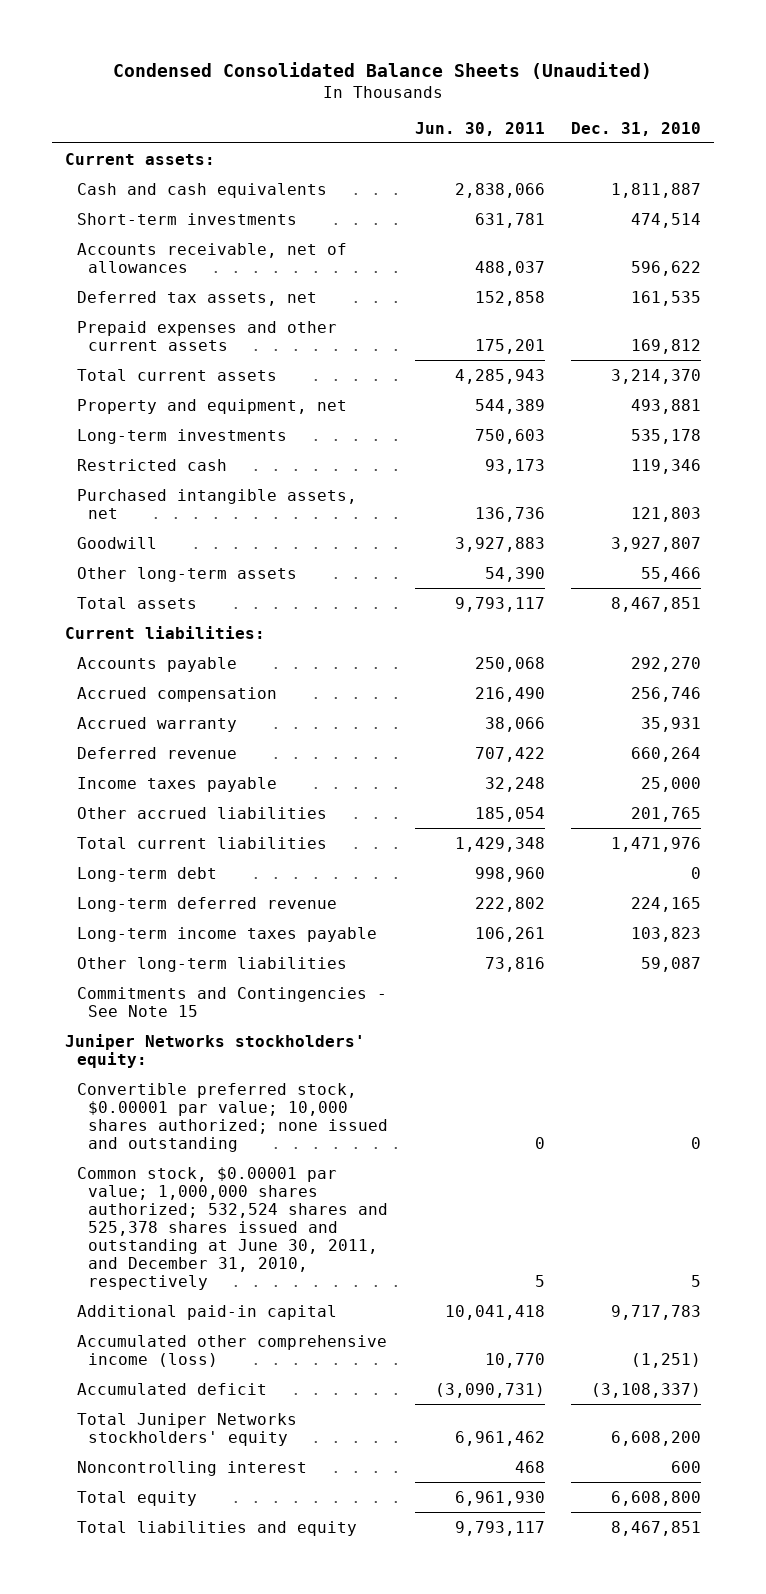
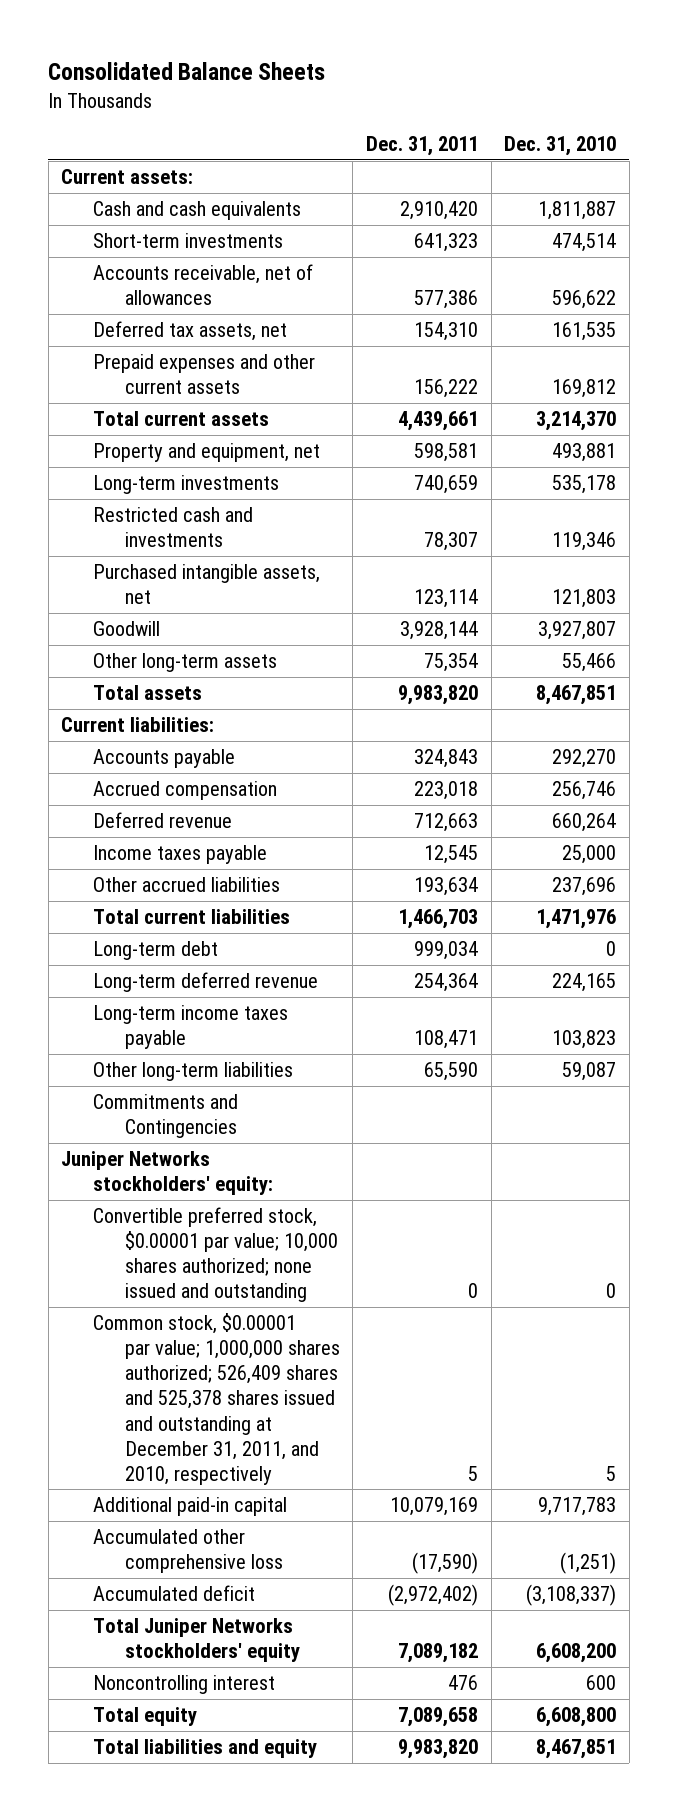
[112,61,652,79] Condensed Consolidated Balance Sheets (Unaudited) -> [48,62,326,81] Consolidated Balance Sheets
[414,121,545,136] Jun. 30, 2011 -> none
none -> [366,136,479,157] Dec. 31, 2011
[76,458,227,471] Restricted cash -> [93,507,254,548] Restricted cash and investments
[76,716,237,732] Accrued warranty -> none
[630,806,701,822] 201,765 -> [552,877,617,897] 237,696
[76,986,387,1017] Commitments and Contingencies - See Note 15 -> [93,1094,239,1139] Commitments and Contingencies
[76,1166,389,1291] Common stock, $0.00001 par value; 1,000,000 shares authorized; 532,524 shares and 525,378 shares issued and outstanding at June 30, 2011, and December 31, 2010, respectively -> [93,1313,340,1485] Common stock, $0.00001 par value; 1,000,000 shares authorized; 526,409 shares and 525,378 shares issued and outstanding at December 31, 2011, and 2010, respectively
[76,1334,387,1367] Accumulated other comprehensive income (loss) -> [93,1529,283,1574] Accumulated other comprehensive loss

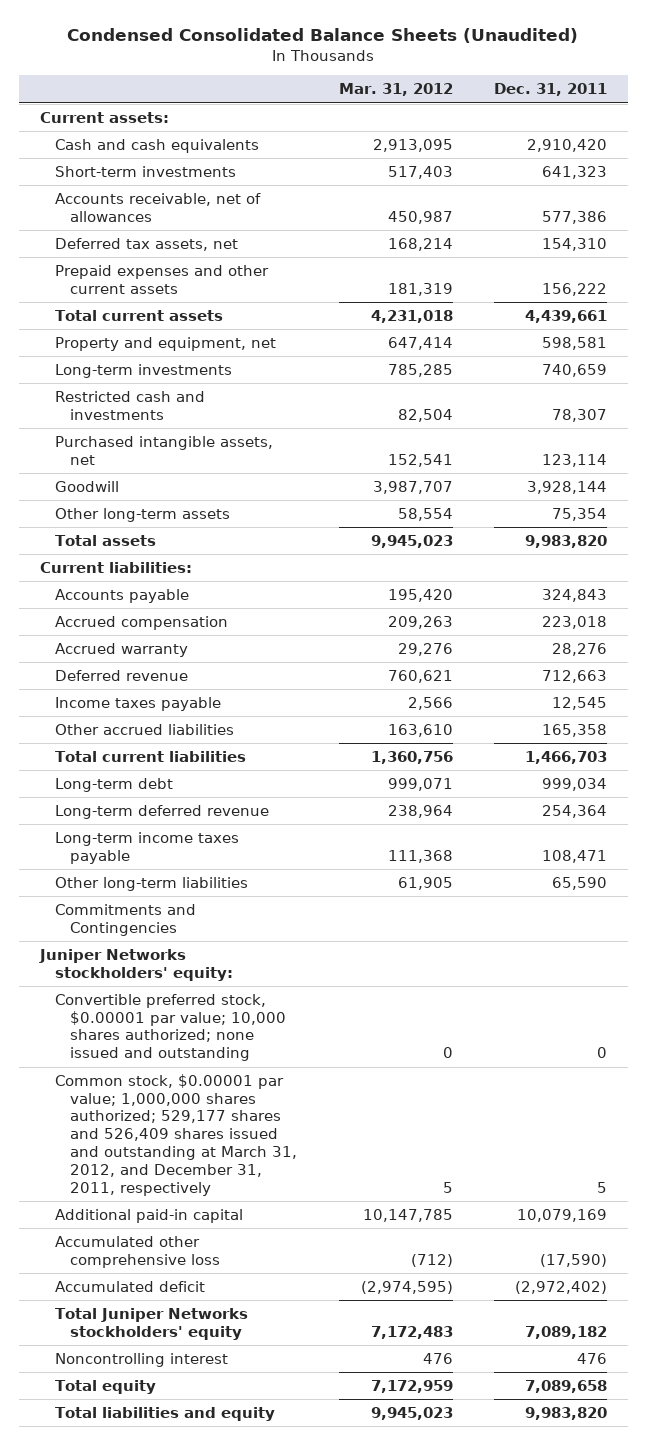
[48,62,326,81] Consolidated Balance Sheets -> [67,28,579,44] Condensed Consolidated Balance Sheets (Unaudited)
[504,136,617,157] Dec. 31, 2010 -> none
none -> [338,83,453,97] Mar. 31, 2012
none -> [54,642,188,657] Accrued warranty
[414,877,479,897] 193,634 -> [542,723,608,737] 165,358
[93,1313,340,1485] Common stock, $0.00001 par value; 1,000,000 shares authorized; 526,409 shares and 525,378 shares issued and outstanding at December 31, 2011, and 2010, respectively -> [54,1073,298,1196] Common stock, $0.00001 par value; 1,000,000 shares authorized; 529,177 shares and 526,409 shares issued and outstanding at March 31, 2012, and December 31, 2011, respectively

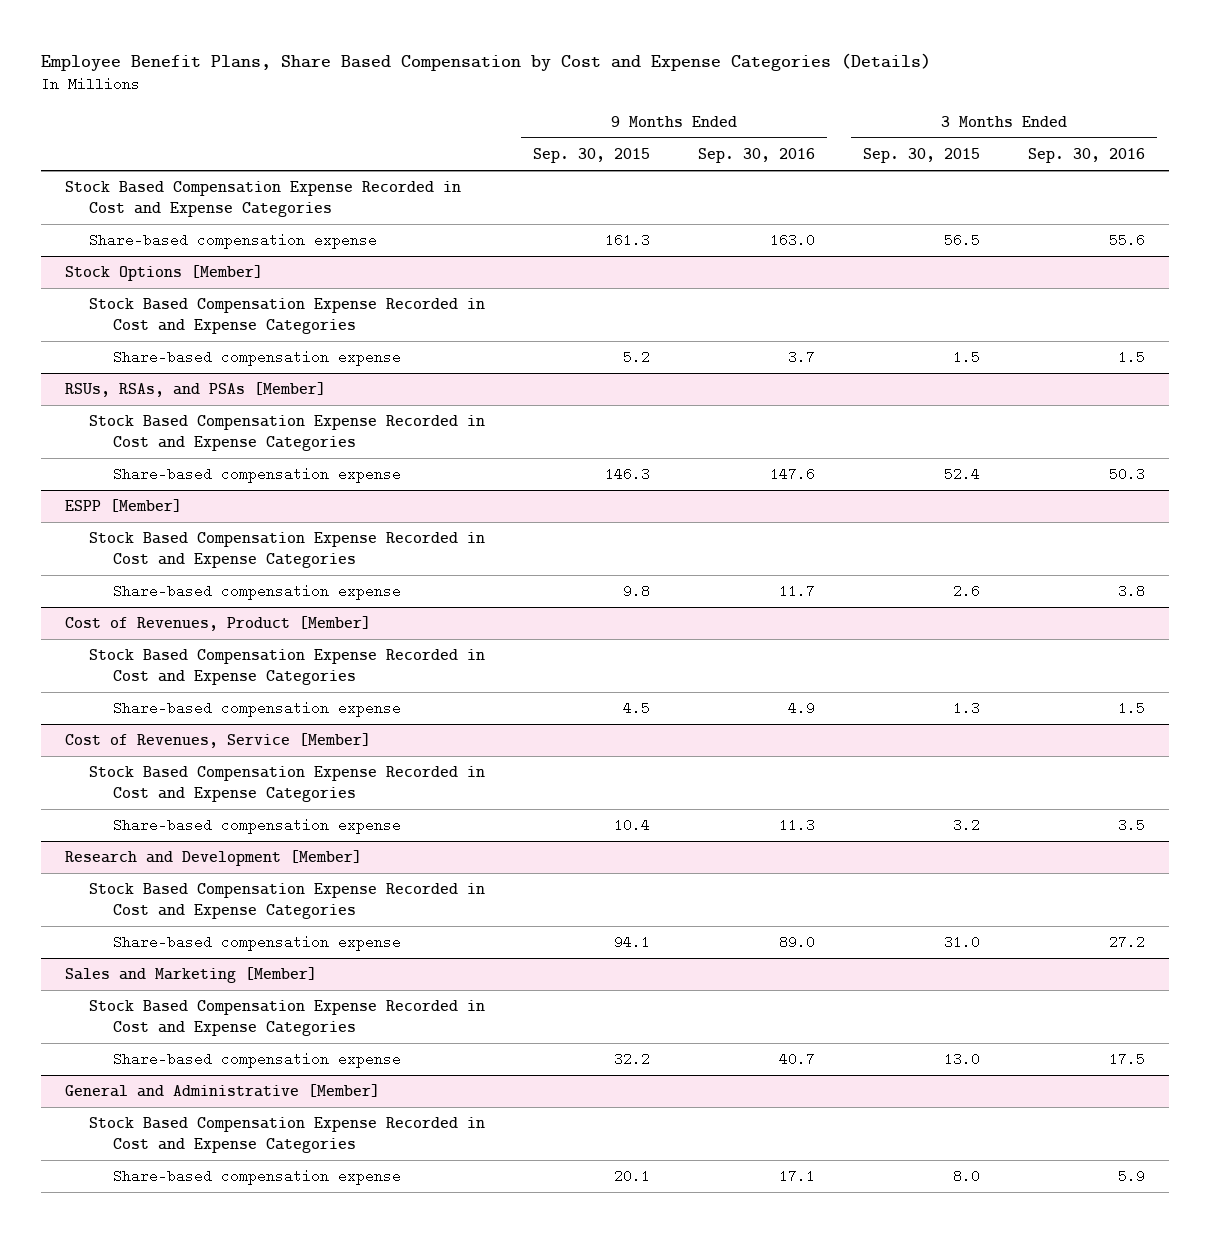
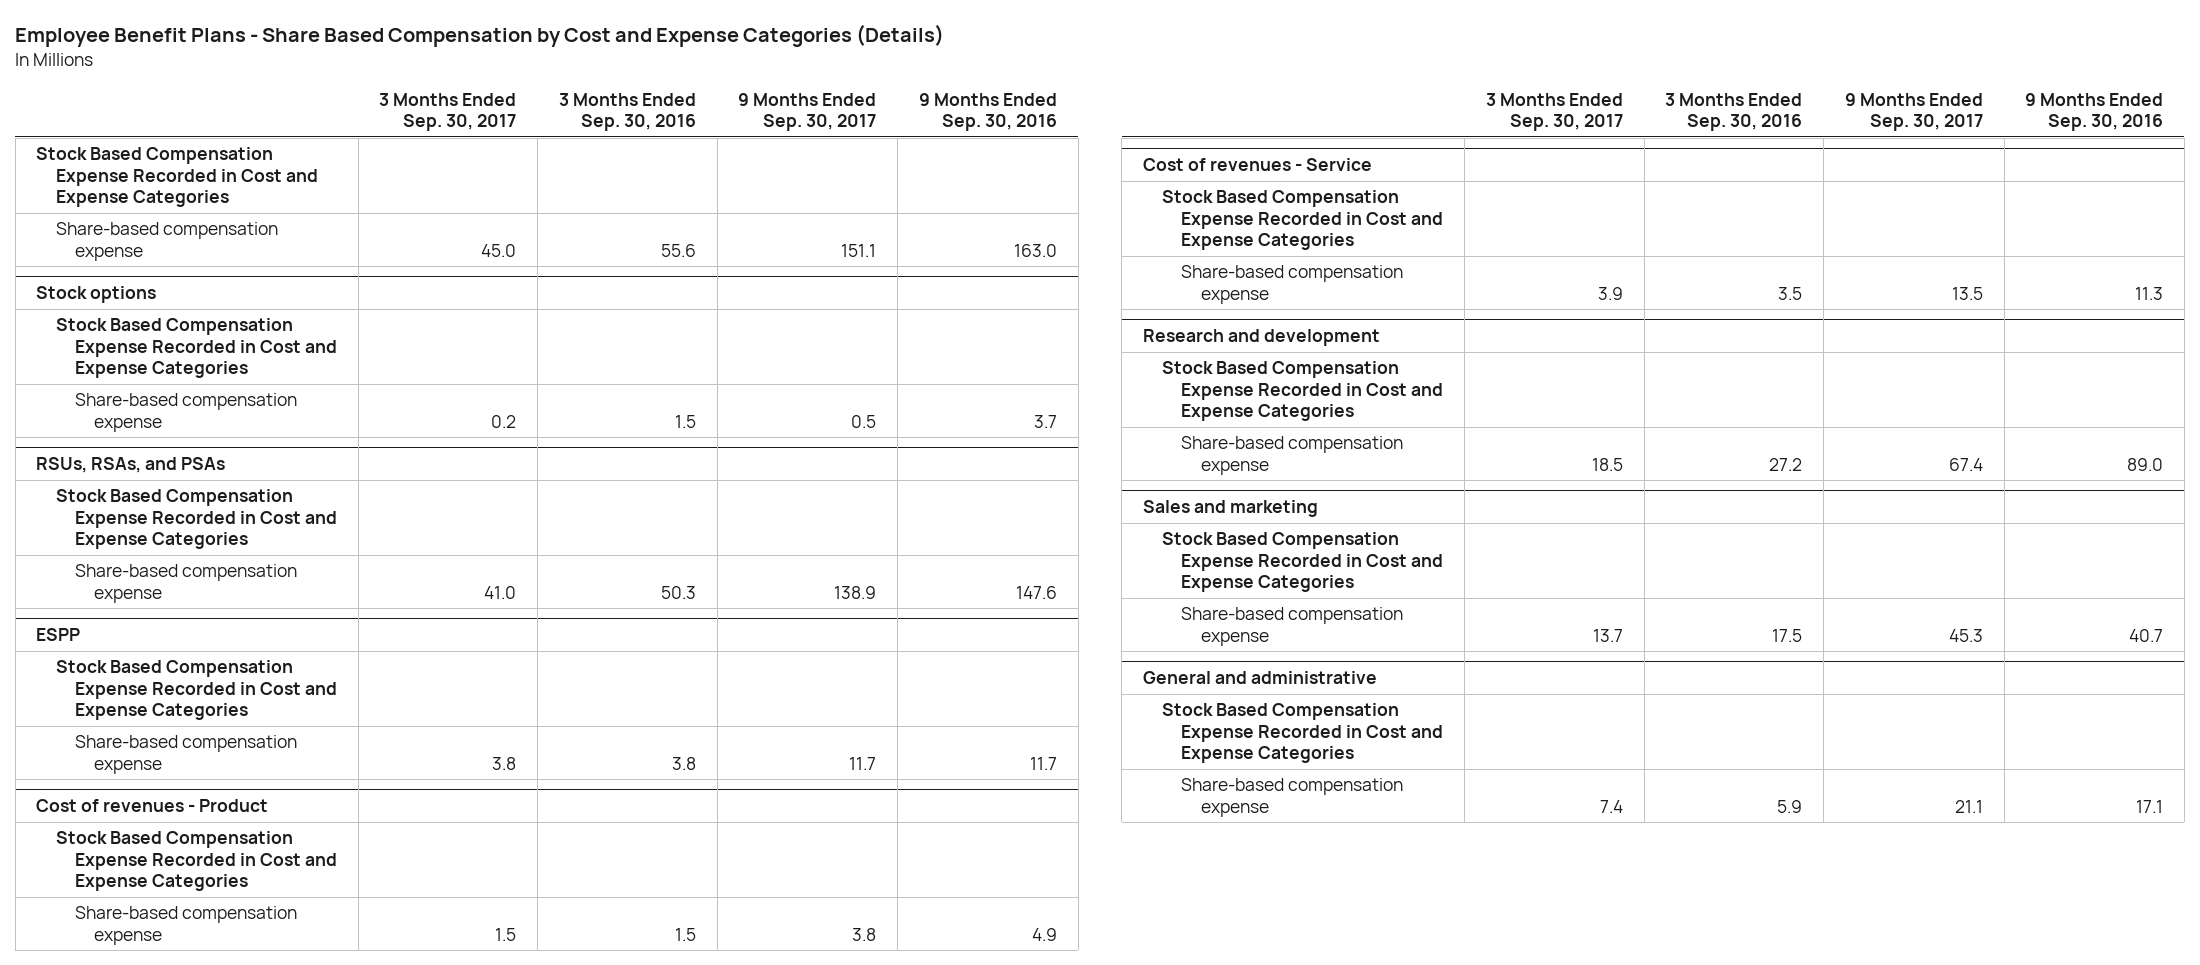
[40,52,931,71] Employee Benefit Plans, Share Based Compensation by Cost and Expense Categories (Details) -> [15,24,945,48] Employee Benefit Plans - Share Based Compensation by Cost and Expense Categories (Details)
[532,148,650,164] Sep. 30, 2015 -> none
[862,148,980,164] Sep. 30, 2015 -> none
none -> [379,92,517,132] 3 Months Ended Sep. 30, 2017
none -> [738,92,877,132] 9 Months Ended Sep. 30, 2017
[64,265,263,282] Stock Options [Member] -> [36,286,157,304] Stock options
[64,382,326,398] RSUs, RSAs, and PSAs [Member] -> [36,457,226,474] RSUs, RSAs, and PSAs
[64,499,182,513] ESPP [Member] -> [36,628,81,642] ESPP
[64,616,371,632] Cost of Revenues, Product [Member] -> [36,799,269,813] Cost of revenues - Product
[64,733,371,749] Cost of Revenues, Service [Member] -> [1142,158,1372,172] Cost of revenues - Service
[64,850,362,867] Research and Development [Member] -> [1142,329,1380,347] Research and development
[64,967,317,984] Sales and Marketing [Member] -> [1142,500,1318,518] Sales and marketing
[64,1084,380,1098] General and Administrative [Member] -> [1142,671,1377,685] General and administrative

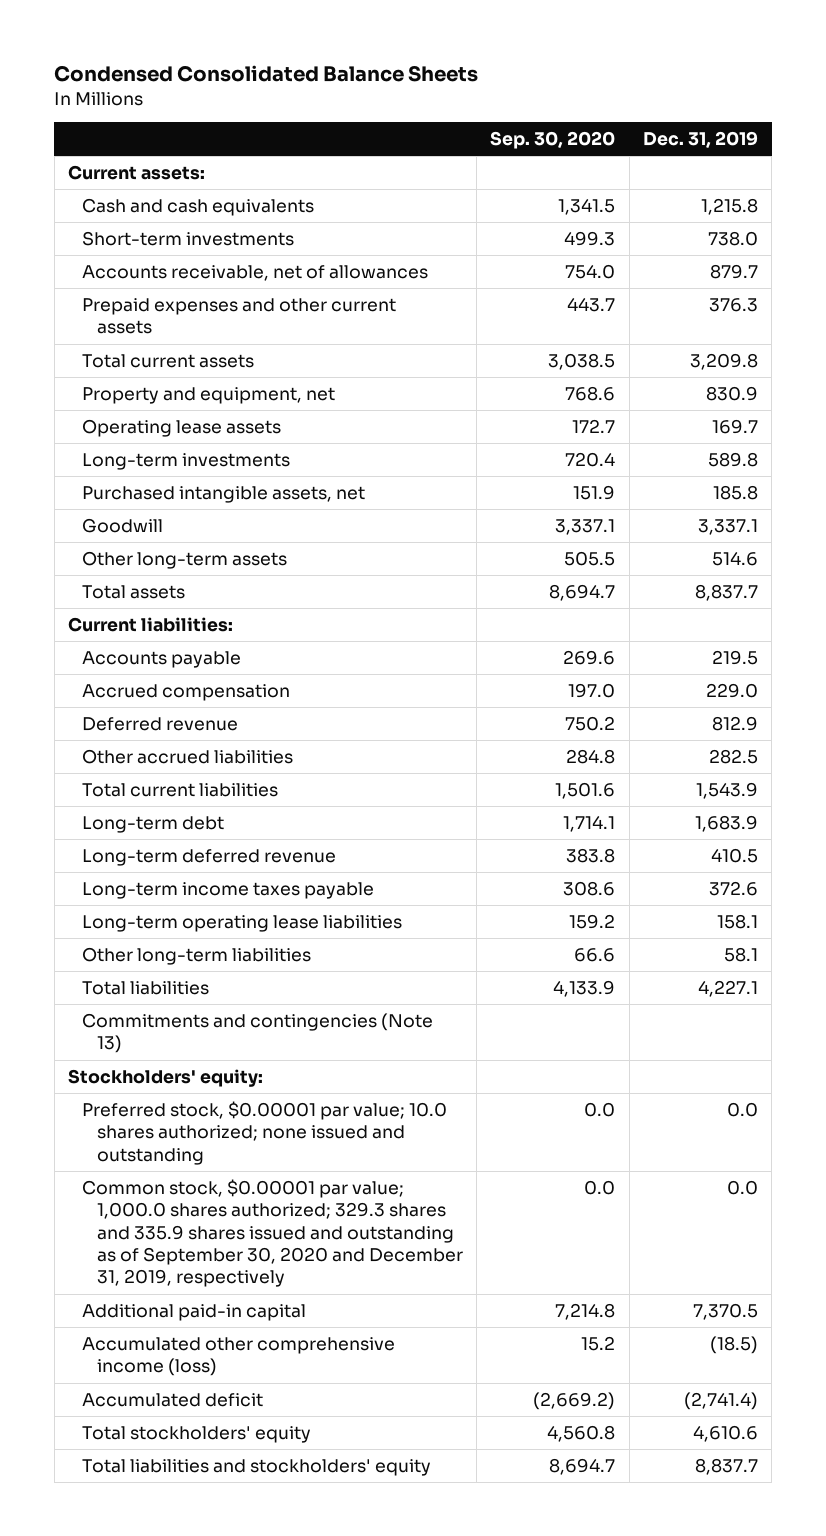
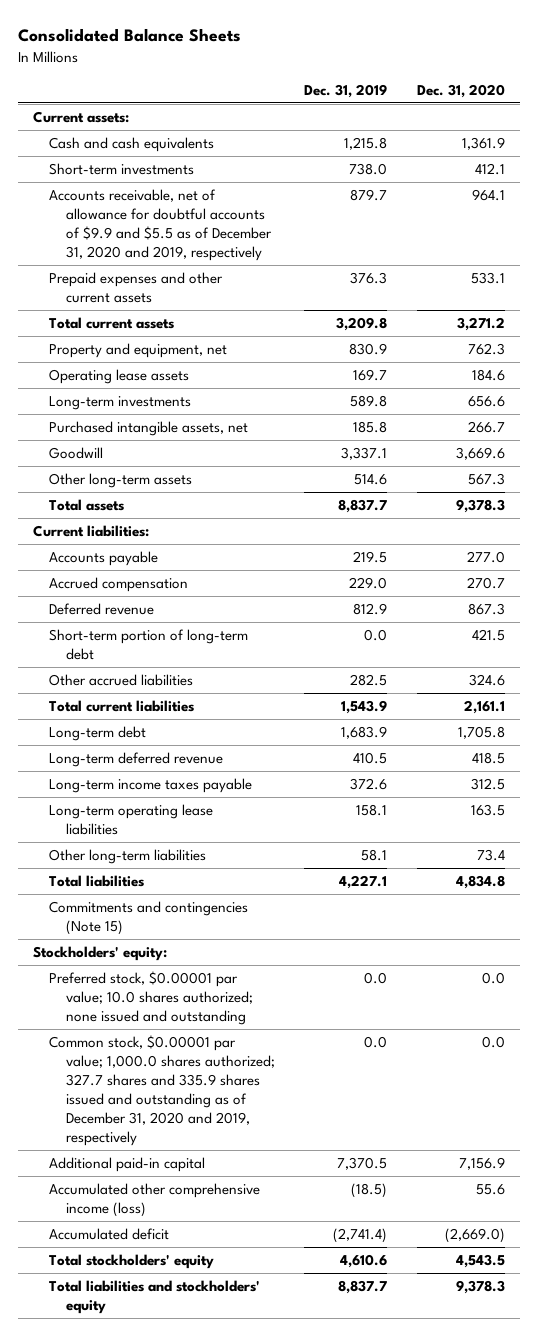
[54,65,479,83] Condensed Consolidated Balance Sheets -> [18,28,242,43] Consolidated Balance Sheets
[490,131,616,150] Sep. 30, 2020 -> none
none -> [416,83,505,98] Dec. 31, 2020
[82,264,429,281] Accounts receivable, net of allowances -> [49,188,272,261] Accounts receivable, net of allowance for doubtful accounts of $9.9 and $5.5 as of December 31, 2020 and 2019, respectively
none -> [49,628,249,660] Short-term portion of long-term debt
[82,1012,434,1054] Commitments and contingencies (Note 13) -> [49,900,249,935] Commitments and contingencies (Note 15)
[82,1178,463,1288] Common stock, $0.00001 par value; 1,000.0 shares authorized; 329.3 shares and 335.9 shares issued and outstanding as of September 30, 2020 and December 31, 2019, respectively -> [49,1034,275,1146] Common stock, $0.00001 par value; 1,000.0 shares authorized; 327.7 shares and 335.9 shares issued and outstanding as of December 31, 2020 and 2019, respectively

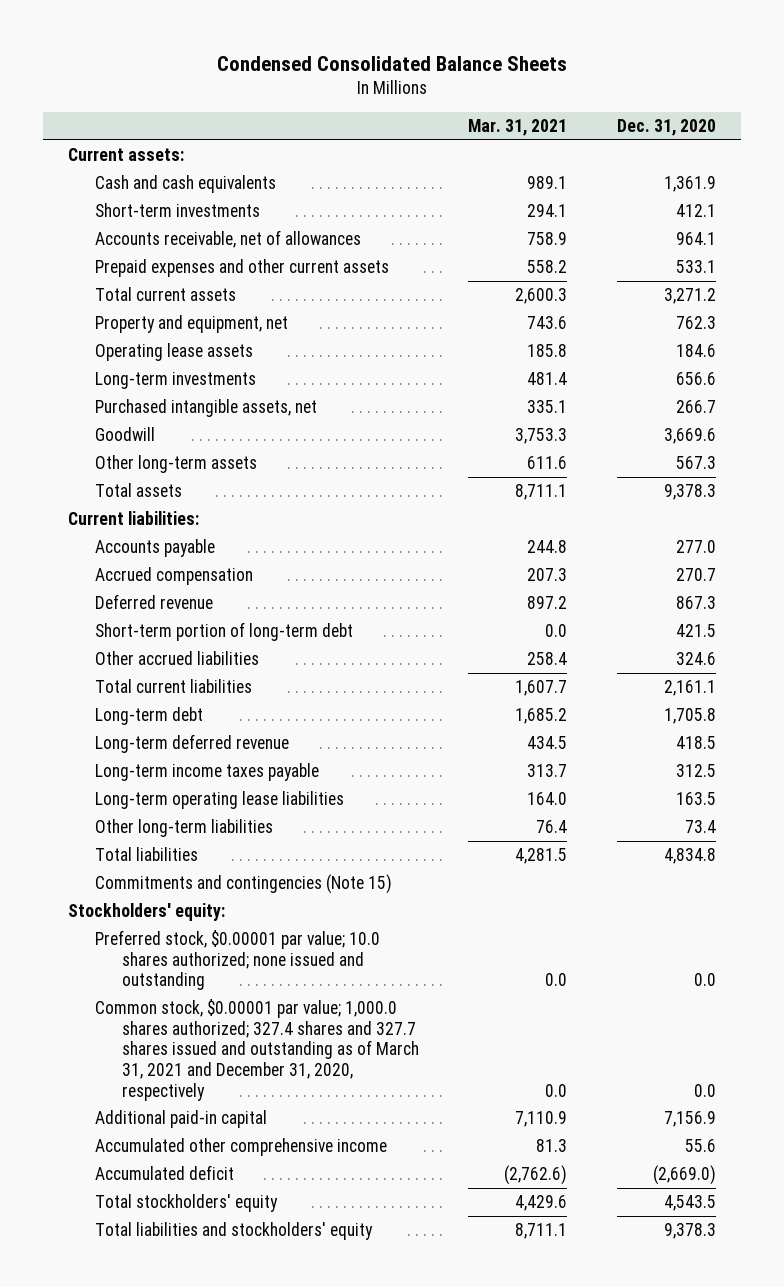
[18,28,242,43] Consolidated Balance Sheets -> [216,55,567,71] Condensed Consolidated Balance Sheets
[304,83,388,98] Dec. 31, 2019 -> none
none -> [468,119,568,137] Mar. 31, 2021
[49,188,272,261] Accounts receivable, net of allowance for doubtful accounts of $9.9 and $5.5 as of December 31, 2020 and 2019, respectively -> [94,230,361,249] Accounts receivable, net of allowances
[49,1034,275,1146] Common stock, $0.00001 par value; 1,000.0 shares authorized; 327.7 shares and 335.9 shares issued and outstanding as of December 31, 2020 and 2019, respectively -> [94,999,419,1101] Common stock, $0.00001 par value; 1,000.0 shares authorized; 327.4 shares and 327.7 shares issued and outstanding as of March 31, 2021 and December 31, 2020, respectively
[49,1182,261,1217] Accumulated other comprehensive income (loss) -> [94,1138,387,1157] Accumulated other comprehensive income

